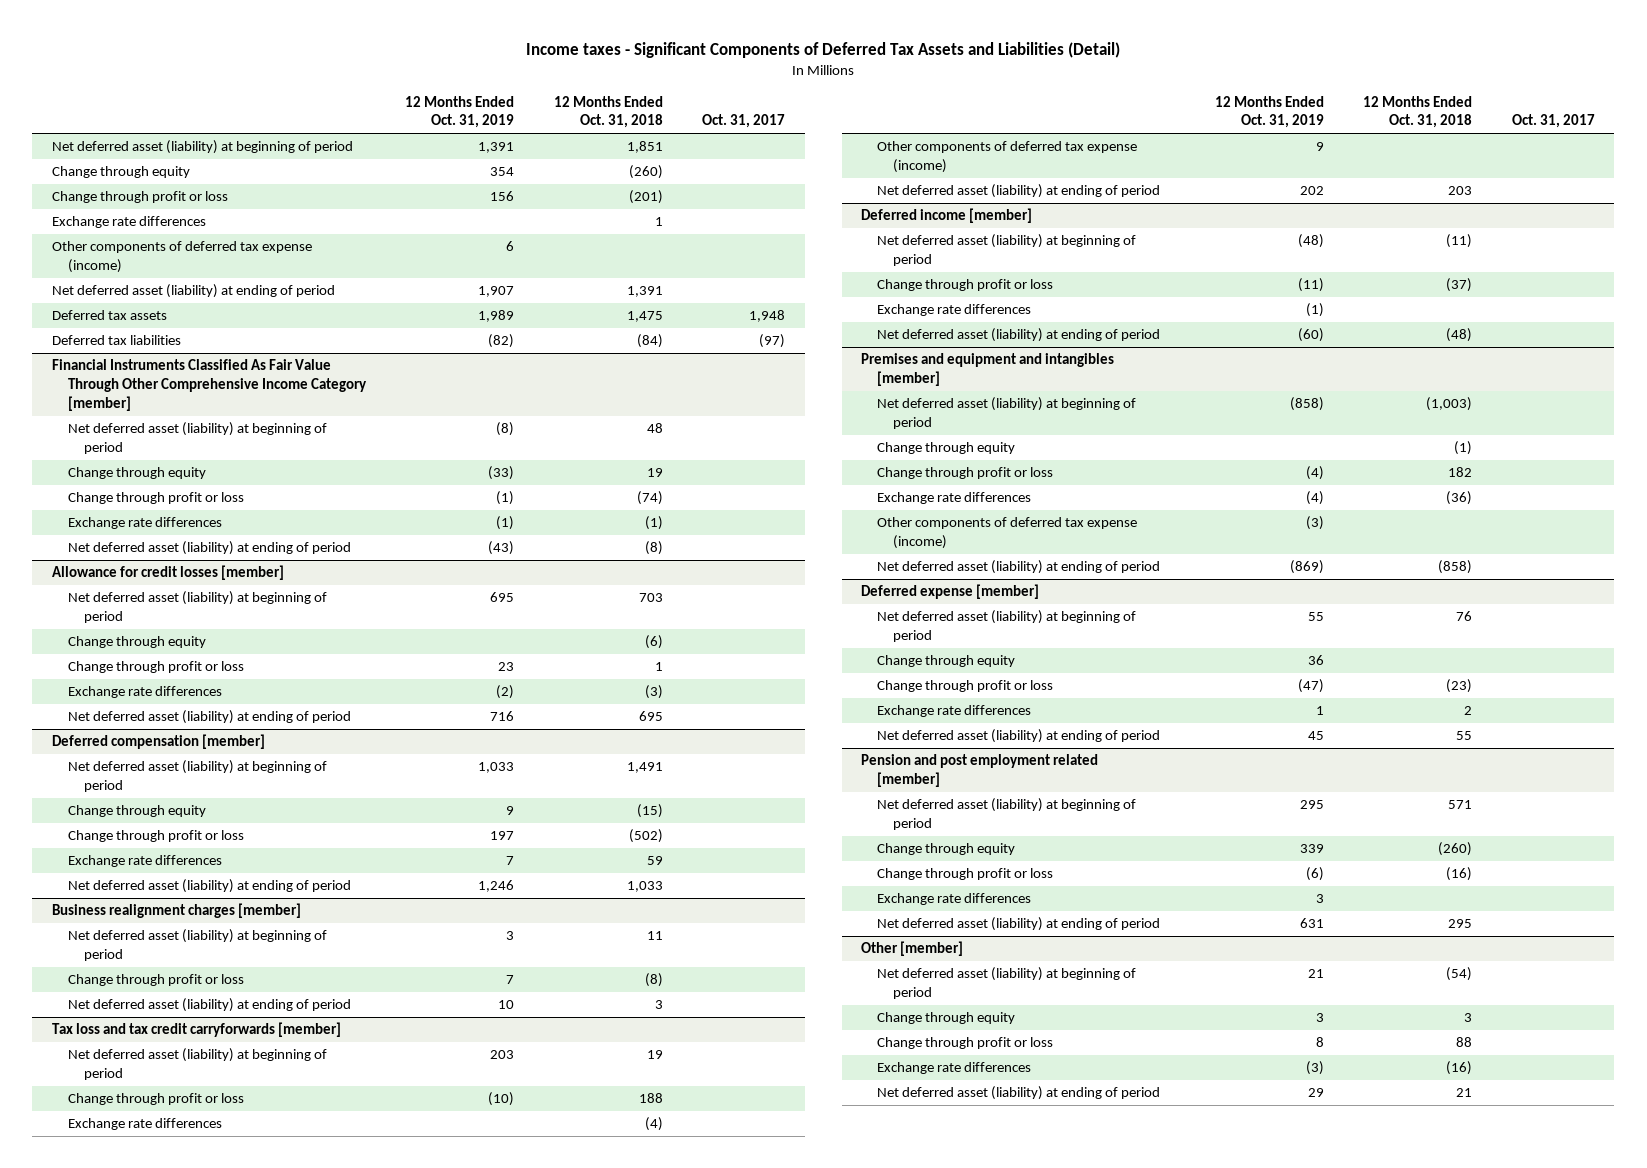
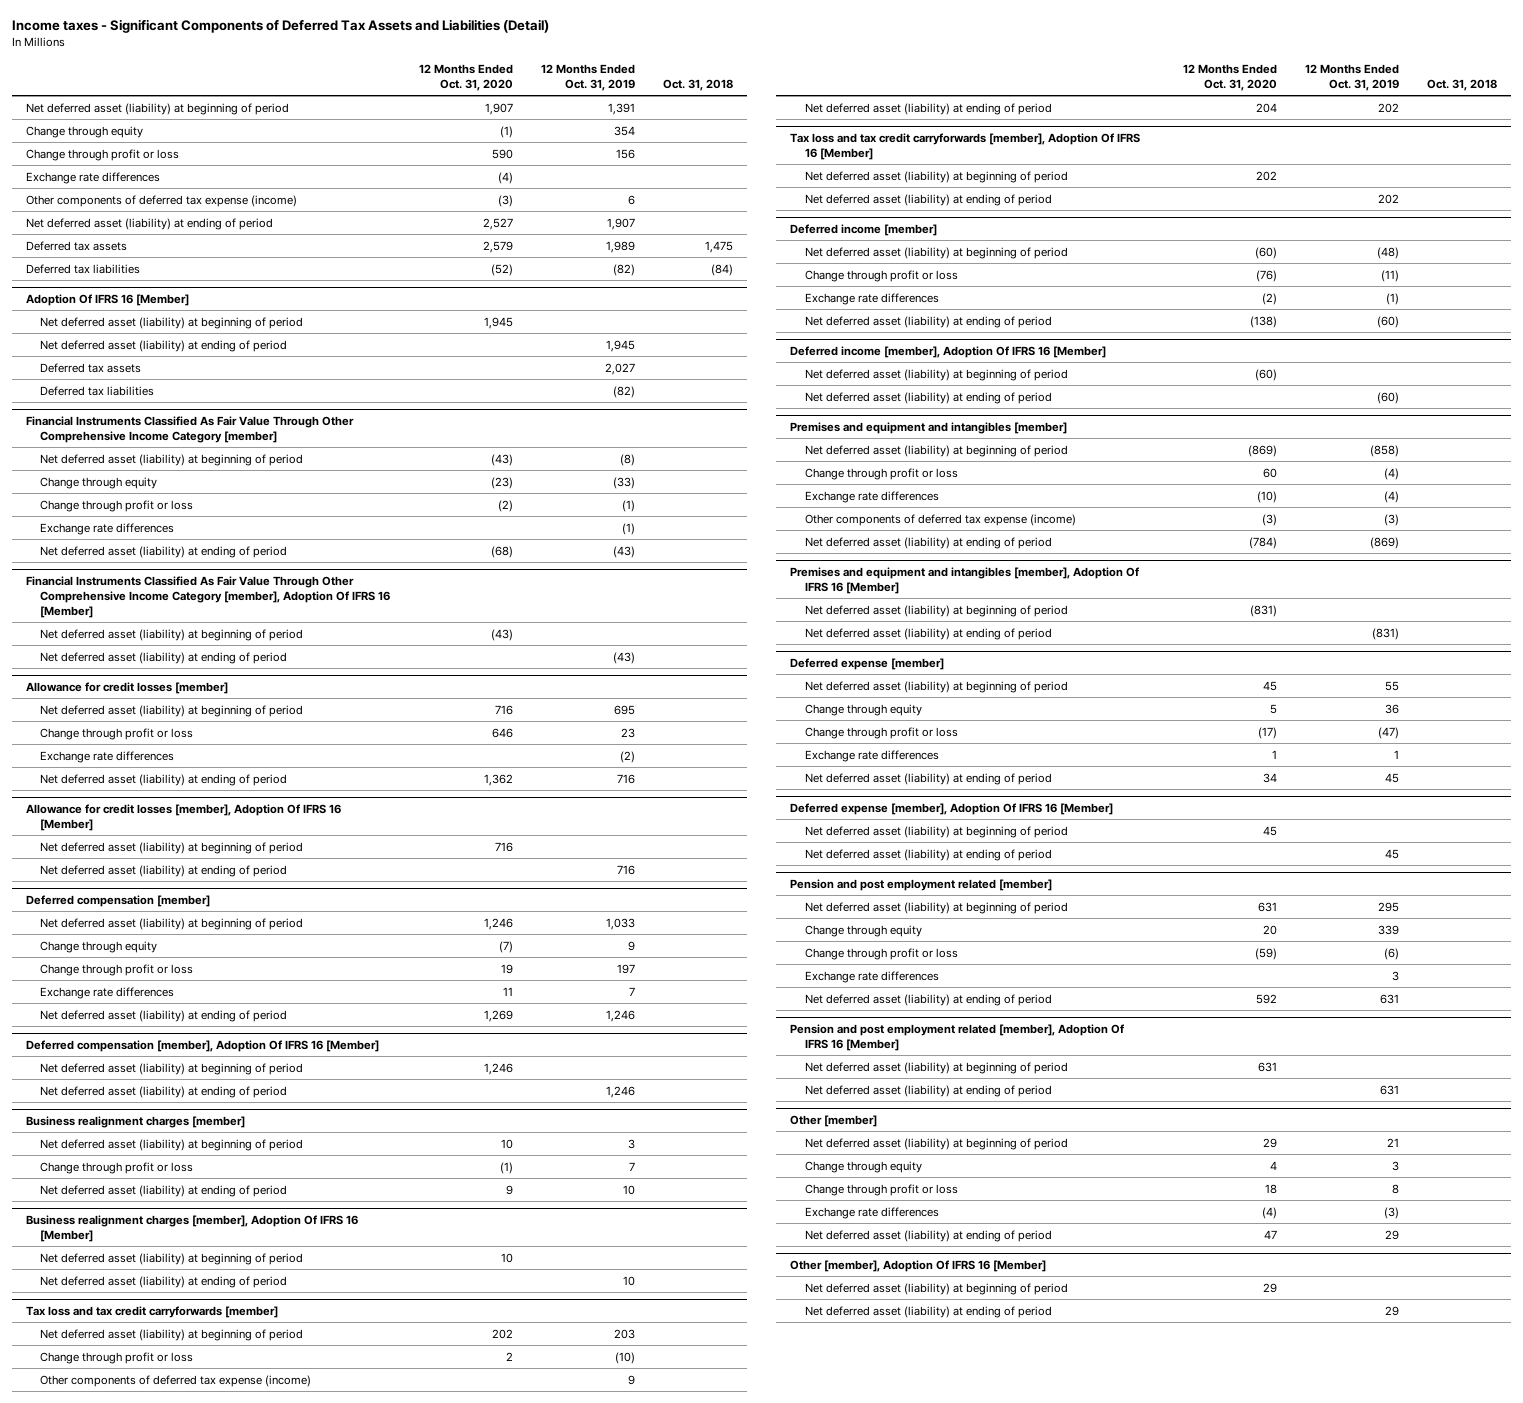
[553,95,663,129] 12 Months Ended Oct. 31, 2018 -> none
[702,114,786,129] Oct. 31, 2017 -> none
none -> [418,64,513,91] 12 Months Ended Oct. 31, 2020
none -> [662,78,733,91] Oct. 31, 2018
none -> [25,294,189,307] Adoption Of IFRS 16 [Member]
none -> [40,316,304,329] Net deferred asset (liability) at beginning of period
none -> [40,339,288,352] Net deferred asset (liability) at ending of period
none -> [40,362,142,373] Deferred tax assets
none -> [40,385,155,396] Deferred tax liabilities
none -> [25,576,391,618] Financial Instruments Classified As Fair Value Through Other Comprehensive Income Category [member], Adoption Of IFRS 16 [Member]
none -> [40,628,304,641] Net deferred asset (liability) at beginning of period
none -> [40,651,288,664] Net deferred asset (liability) at ending of period
[67,636,206,649] Change through equity -> none
none -> [25,804,341,831] Allowance for credit losses [member], Adoption Of IFRS 16 [Member]
none -> [40,841,304,854] Net deferred asset (liability) at beginning of period
none -> [40,864,288,877] Net deferred asset (liability) at ending of period
none -> [25,1040,379,1053] Deferred compensation [member], Adoption Of IFRS 16 [Member]
none -> [40,1062,304,1075] Net deferred asset (liability) at beginning of period
none -> [40,1085,288,1098] Net deferred asset (liability) at ending of period
none -> [25,1215,358,1242] Business realignment charges [member], Adoption Of IFRS 16 [Member]
none -> [40,1252,304,1265] Net deferred asset (liability) at beginning of period
none -> [40,1275,288,1288] Net deferred asset (liability) at ending of period
[67,1118,222,1131] Exchange rate differences -> none
none -> [790,133,1141,160] Tax loss and tax credit carryforwards [member], Adoption Of IFRS 16 [Member]
none -> [804,170,1068,183] Net deferred asset (liability) at beginning of period
none -> [804,193,1052,206] Net deferred asset (liability) at ending of period
none -> [790,346,1107,359] Deferred income [member], Adoption Of IFRS 16 [Member]
none -> [804,368,1068,381] Net deferred asset (liability) at beginning of period
none -> [804,391,1052,404] Net deferred asset (liability) at ending of period
[877,442,1016,455] Change through equity -> none
none -> [790,567,1140,594] Premises and equipment and intangibles [member], Adoption Of IFRS 16 [Member]
none -> [804,604,1068,617] Net deferred asset (liability) at beginning of period
none -> [804,627,1052,640] Net deferred asset (liability) at ending of period
none -> [790,803,1114,816] Deferred expense [member], Adoption Of IFRS 16 [Member]
none -> [804,825,1068,838] Net deferred asset (liability) at beginning of period
none -> [804,848,1052,861] Net deferred asset (liability) at ending of period
none -> [790,1024,1125,1051] Pension and post employment related [member], Adoption Of IFRS 16 [Member]
none -> [804,1061,1068,1074] Net deferred asset (liability) at beginning of period
none -> [804,1084,1052,1097] Net deferred asset (liability) at ending of period
none -> [790,1260,1047,1273] Other [member], Adoption Of IFRS 16 [Member]
none -> [804,1282,1068,1295] Net deferred asset (liability) at beginning of period
none -> [804,1305,1052,1318] Net deferred asset (liability) at ending of period

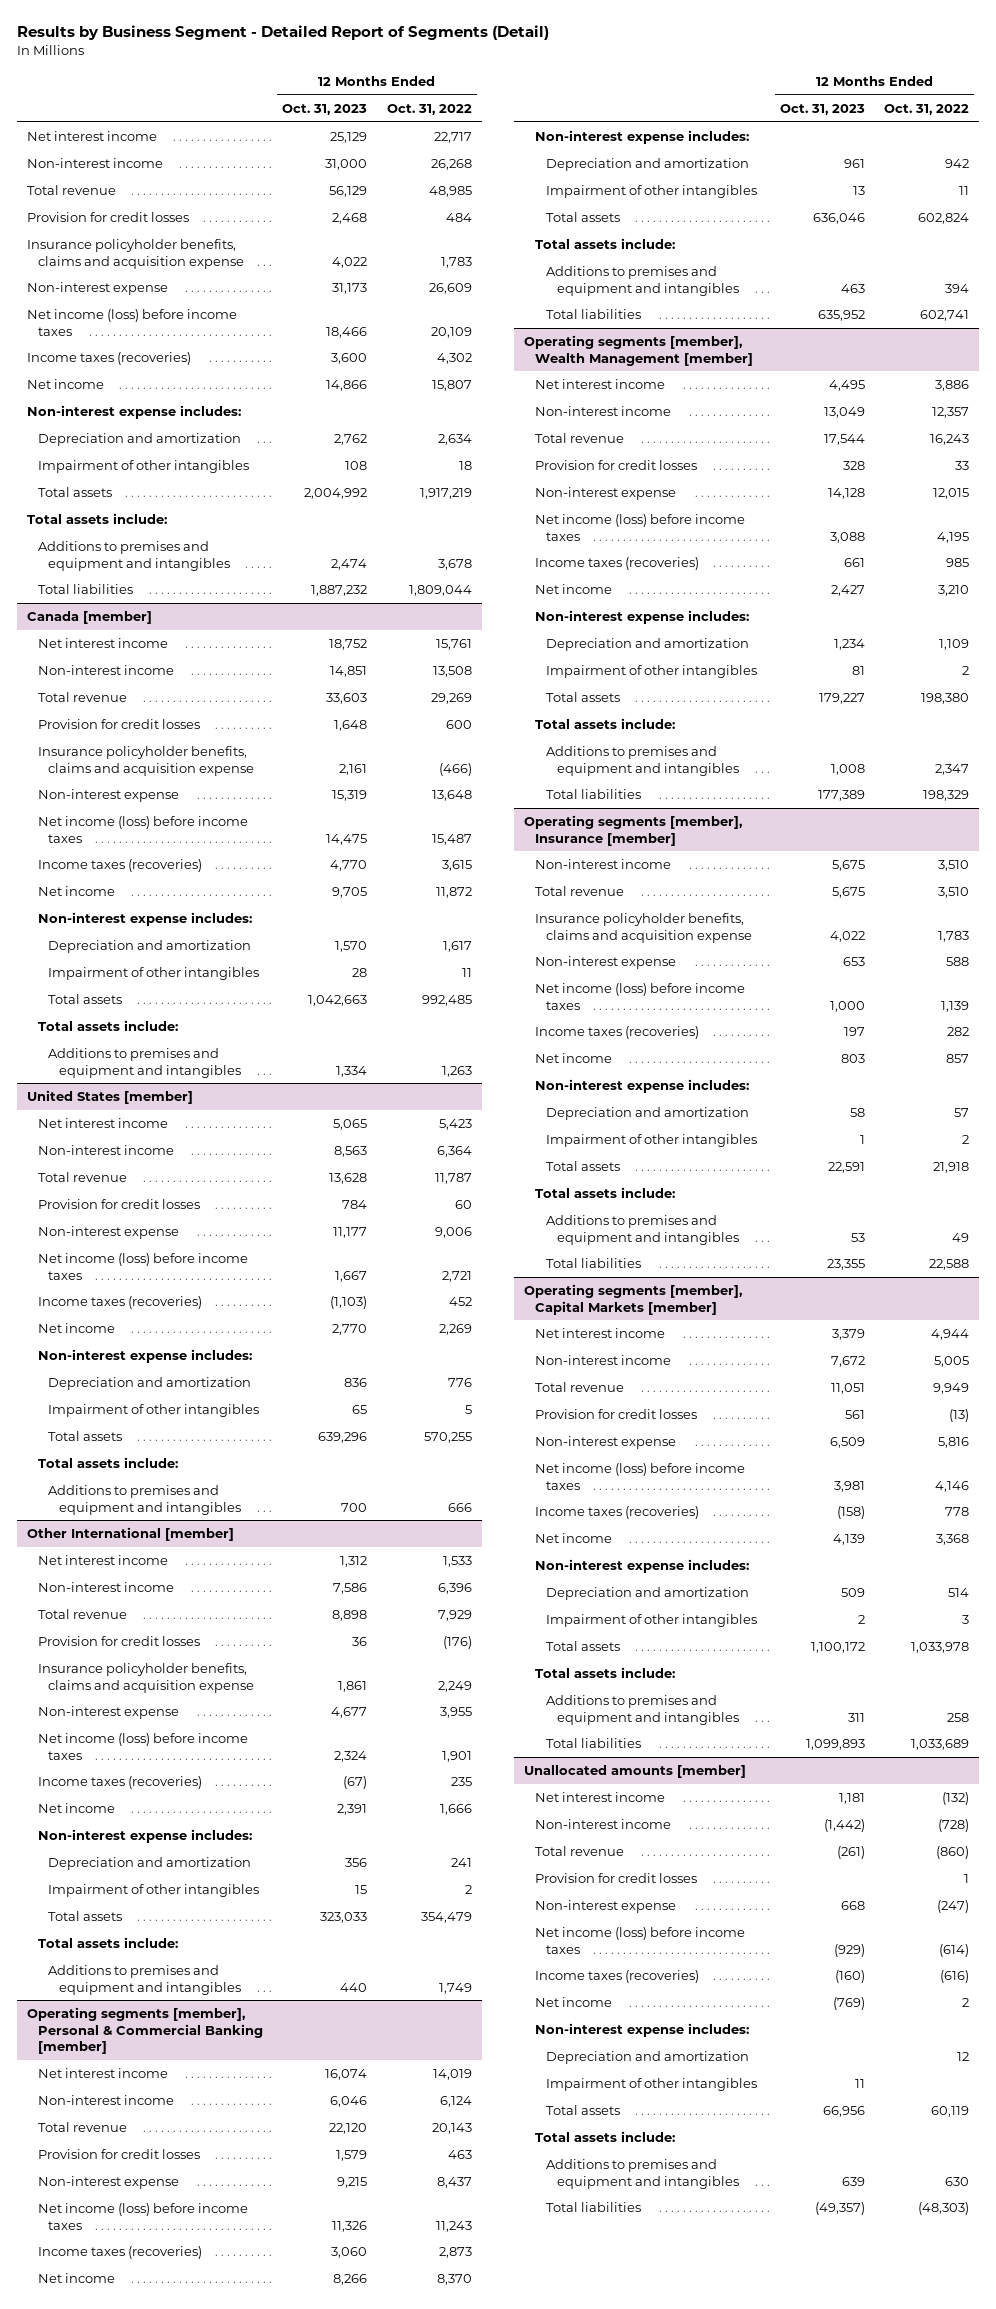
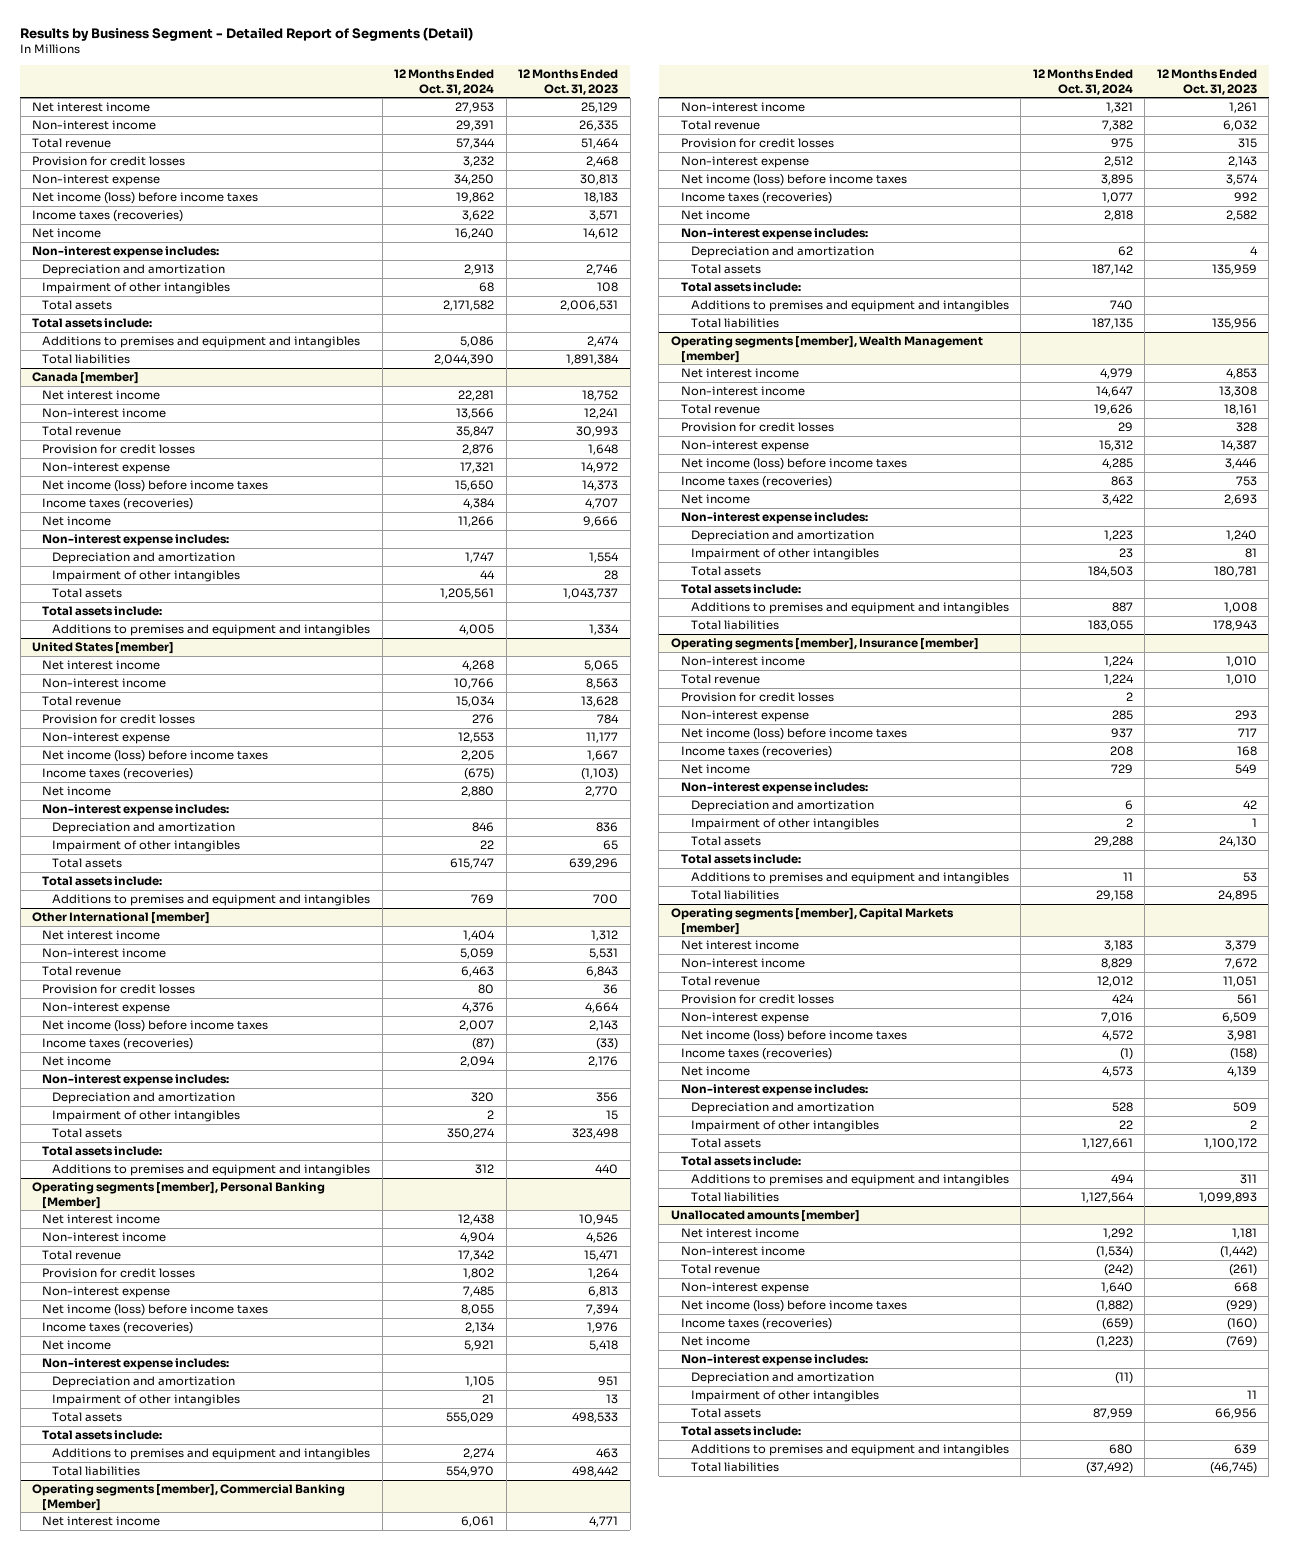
[386,103,472,115] Oct. 31, 2022 -> none
none -> [394,68,495,95] 12 Months Ended Oct. 31, 2024
[325,158,368,170] 31,000 -> [579,120,619,132] 26,335
[329,185,368,197] 56,129 -> [581,138,620,150] 51,464
[26,238,244,269] Insurance policyholder benefits, claims and acquisition expense -> none
[332,282,368,294] 31,173 -> [580,174,619,186] 30,813
[326,326,368,338] 18,466 -> [584,192,619,204] 18,183
[331,352,368,364] 3,600 -> [589,210,619,222] 3,571
[326,379,368,391] 14,866 -> [583,228,619,240] 14,612
[334,433,368,445] 2,762 -> [586,264,619,276] 2,746
[304,487,368,499] 2,004,992 -> [560,300,619,312] 2,006,531
[311,584,368,596] 1,887,232 -> [566,354,620,366] 1,891,384
[330,665,368,677] 14,851 -> [584,408,619,420] 12,241
[326,692,368,704] 33,603 -> [576,426,619,438] 30,993
[37,745,255,776] Insurance policyholder benefits, claims and acquisition expense -> none
[332,789,368,801] 15,319 -> [581,462,619,474] 14,972
[326,833,368,845] 14,475 -> [582,480,619,492] 14,373
[330,859,368,871] 4,770 -> [585,498,619,510] 4,707
[332,886,368,898] 9,705 -> [583,516,619,528] 9,666
[335,940,368,952] 1,570 -> [589,552,620,564] 1,554
[308,994,368,1006] 1,042,663 -> [563,588,619,600] 1,043,737
[333,1582,368,1594] 7,586 -> [589,948,619,960] 5,531
[332,1609,368,1621] 8,898 -> [586,966,619,978] 6,843
[37,1662,255,1693] Insurance policyholder benefits, claims and acquisition expense -> none
[331,1706,368,1718] 4,677 -> [585,1002,620,1014] 4,664
[334,1750,368,1762] 2,324 -> [589,1020,619,1032] 2,143
[343,1775,368,1789] (67) -> [596,1038,619,1051] (33)
[337,1803,368,1815] 2,391 -> [588,1056,619,1068] 2,176
[320,1911,368,1923] 323,033 -> [572,1128,619,1140] 323,498
[26,2006,263,2055] Operating segments [member], Personal & Commercial Banking [member] -> [32,1182,326,1209] Operating segments [member], Personal Banking [Member]
[325,2068,368,2080] 16,074 -> [579,1214,619,1226] 10,945
[330,2095,368,2107] 6,046 -> [586,1232,619,1244] 4,526
[329,2122,368,2134] 22,120 -> [584,1250,619,1262] 15,471
[336,2149,368,2161] 1,579 -> [588,1268,620,1280] 1,264
[337,2176,368,2188] 9,215 -> [588,1286,619,1298] 6,813
[332,2220,368,2232] 11,326 -> [586,1304,620,1316] 7,394
[331,2246,368,2258] 3,060 -> [587,1322,619,1334] 1,976
[333,2273,368,2285] 8,266 -> [589,1340,619,1352] 5,418
[843,158,865,168] 961 -> [598,1376,619,1387] 951
[812,212,865,224] 636,046 -> [572,1412,619,1424] 498,533
[817,309,865,321] 635,952 -> [572,1466,619,1478] 498,442
none -> [32,1484,346,1511] Operating segments [member], Commercial Banking [Member]
none -> [42,1516,161,1527] Net interest income
none -> [680,102,805,113] Non-interest income
none -> [680,120,760,131] Total revenue
none -> [680,138,834,149] Provision for credit losses
none -> [680,156,809,169] Non-interest expense
none -> [680,174,907,187] Net income (loss) before income taxes
none -> [680,192,832,205] Income taxes (recoveries)
none -> [680,210,750,221] Net income
none -> [680,228,868,241] Non-interest expense includes:
none -> [690,246,874,259] Depreciation and amortization
none -> [690,264,761,275] Total assets
none -> [680,282,801,293] Total assets include:
none -> [690,300,1009,313] Additions to premises and equipment and intangibles
none -> [690,318,779,329] Total liabilities
[828,379,865,391] 4,495 -> [1225,368,1257,380] 4,853
[823,406,865,418] 13,049 -> [1218,386,1257,398] 13,308
[823,433,865,445] 17,544 -> [1223,404,1257,416] 18,161
[827,487,865,499] 14,128 -> [1220,440,1257,452] 14,387
[829,531,865,543] 3,088 -> [1224,458,1257,470] 3,446
[843,557,865,567] 661 -> [1235,476,1257,487] 753
[830,584,865,596] 2,427 -> [1223,494,1257,506] 2,693
[833,638,865,650] 1,234 -> [1225,530,1257,542] 1,240
[818,692,865,704] 179,227 -> [1213,566,1257,578] 180,781
[817,789,865,801] 177,389 -> [1212,620,1257,632] 178,943
[535,912,753,943] Insurance policyholder benefits, claims and acquisition expense -> none
[831,859,865,871] 5,675 -> [1225,656,1257,668] 1,010
[831,886,865,898] 5,675 -> [1225,674,1257,686] 1,010
none -> [680,692,834,703] Provision for credit losses
[842,956,865,966] 653 -> [1234,710,1257,721] 293
[829,1000,865,1012] 1,000 -> [1237,728,1257,738] 717
[843,1026,865,1036] 197 -> [1236,746,1257,757] 168
[840,1053,865,1063] 803 -> [1234,764,1257,775] 549
[849,1107,865,1117] 58 -> [1242,800,1257,810] 42
[827,1161,865,1173] 22,591 -> [1218,836,1257,848] 24,130
[826,1258,865,1270] 23,355 -> [1217,890,1257,902] 24,895
[535,1872,698,1883] Provision for credit losses -> none
[814,2201,865,2215] (49,357) -> [1209,1462,1257,1475] (46,745)

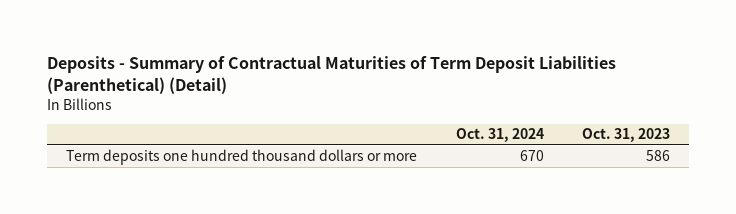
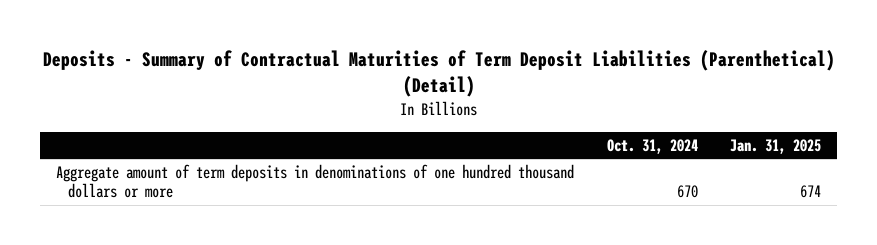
[582,128,671,143] Oct. 31, 2023 -> none
none -> [729,138,821,154] Jan. 31, 2025
[66,149,418,166] Term deposits one hundred thousand dollars or more -> [56,164,575,199] Aggregate amount of term deposits in denominations of one hundred thousand dollars or more

